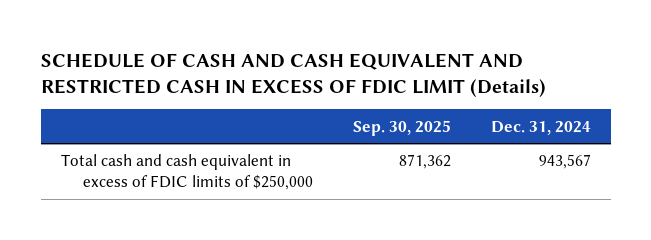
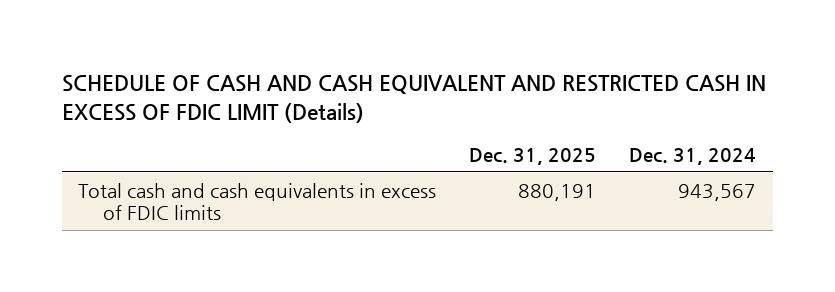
[352,119,451,136] Sep. 30, 2025 -> none
none -> [469,147,597,165] Dec. 31, 2025
[60,154,313,191] Total cash and cash equivalent in excess of FDIC limits of $250,000 -> [78,182,437,221] Total cash and cash equivalents in excess of FDIC limits

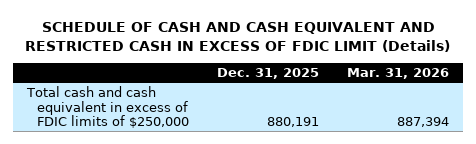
[629,147,757,165] Dec. 31, 2024 -> none
none -> [346,68,449,80] Mar. 31, 2026
[78,182,437,221] Total cash and cash equivalents in excess of FDIC limits -> [25,85,190,129] Total cash and cash equivalent in excess of FDIC limits of $250,000

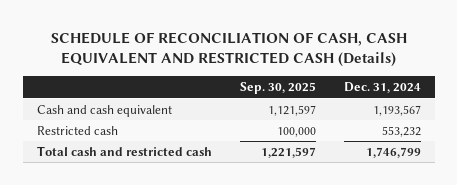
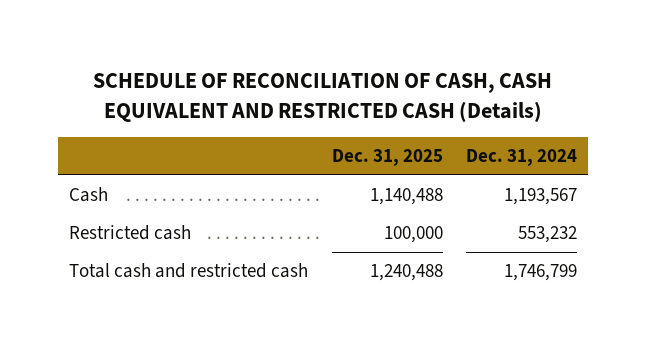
[239,82,316,95] Sep. 30, 2025 -> none
none -> [331,149,443,167] Dec. 31, 2025
[36,104,172,117] Cash and cash equivalent -> [69,187,109,203] Cash

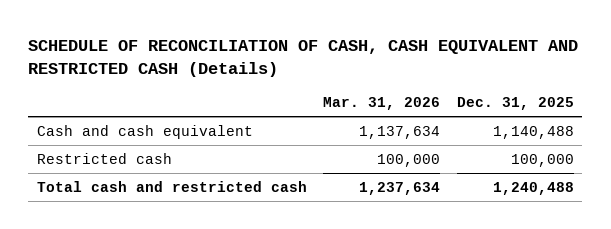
[465,149,577,167] Dec. 31, 2024 -> none
none -> [323,96,441,110] Mar. 31, 2026
[69,187,109,203] Cash -> [36,124,253,139] Cash and cash equivalent

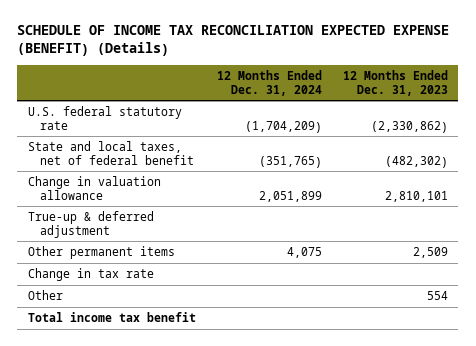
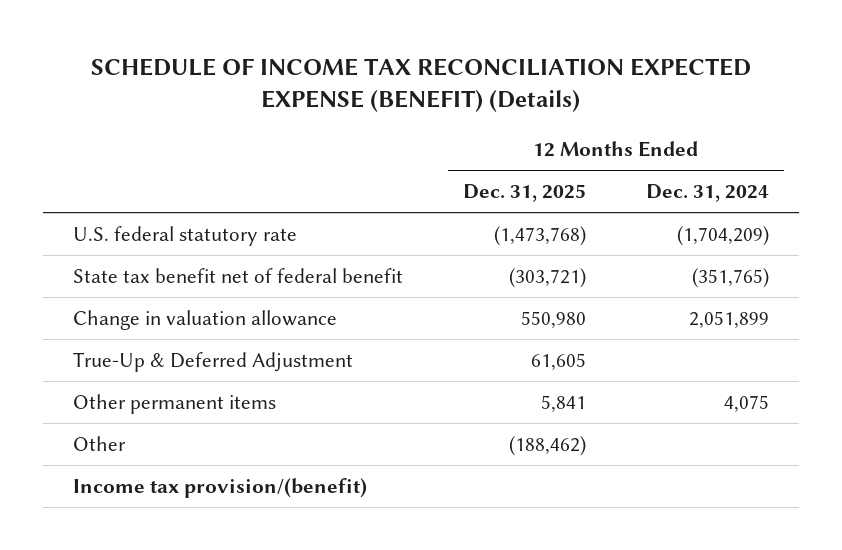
[342,69,448,96] 12 Months Ended Dec. 31, 2023 -> none
none -> [462,184,586,203] Dec. 31, 2025
[27,140,194,165] State and local taxes, net of federal benefit -> [72,267,403,283] State tax benefit net of federal benefit
[27,210,154,238] True-up & deferred adjustment -> [72,351,353,372] True-Up & Deferred Adjustment
[27,267,154,281] Change in tax rate -> none
[27,311,196,322] Total income tax benefit -> [72,477,367,498] Income tax provision/(benefit)

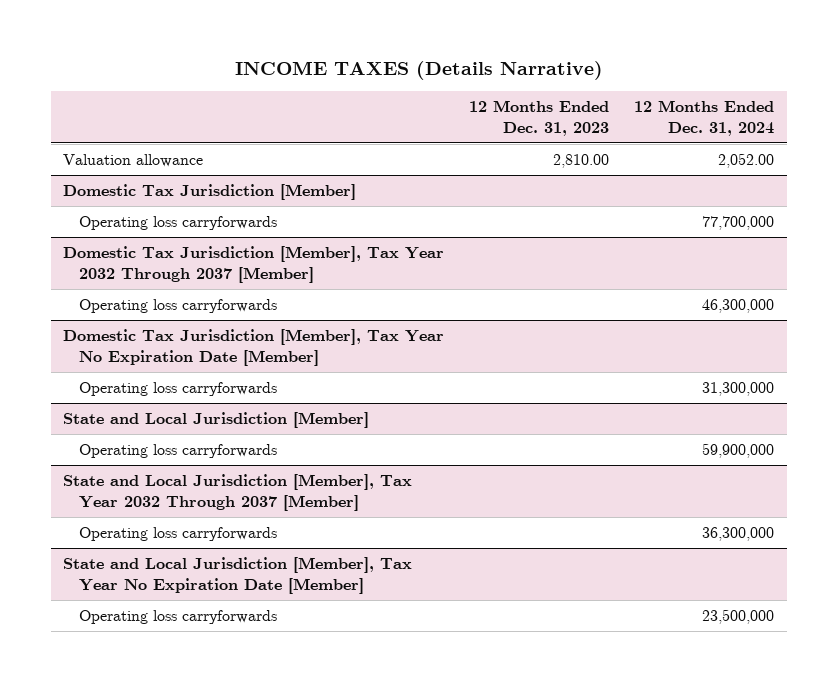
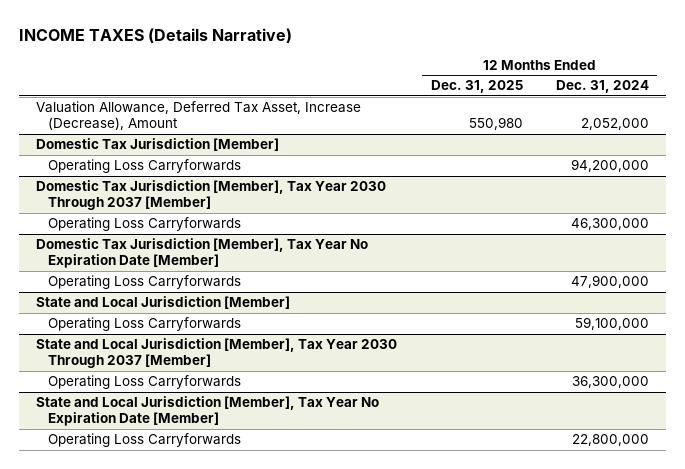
[469,100,610,136] 12 Months Ended Dec. 31, 2023 -> none
none -> [430,80,523,94] Dec. 31, 2025
[63,154,204,168] Valuation allowance -> [36,101,362,131] Valuation Allowance, Deferred Tax Asset, Increase (Decrease), Amount
[718,153,775,169] 2,052.00 -> [580,118,649,131] 2,052,000
[78,216,277,231] Operating loss carryforwards -> [48,159,242,174] Operating Loss Carryforwards
[702,216,775,231] 77,700,000 -> [570,159,649,173] 94,200,000
[63,246,445,283] Domestic Tax Jurisdiction [Member], Tax Year 2032 Through 2037 [Member] -> [36,180,387,211] Domestic Tax Jurisdiction [Member], Tax Year 2030 Through 2037 [Member]
[78,299,277,314] Operating loss carryforwards -> [48,217,242,232] Operating Loss Carryforwards
[78,382,277,397] Operating loss carryforwards -> [48,275,242,290] Operating Loss Carryforwards
[702,382,775,397] 31,300,000 -> [570,275,649,289] 47,900,000
[78,444,277,459] Operating loss carryforwards -> [48,317,242,332] Operating Loss Carryforwards
[702,443,775,459] 59,900,000 -> [574,317,649,331] 59,100,000
[63,474,413,511] State and Local Jurisdiction [Member], Tax Year 2032 Through 2037 [Member] -> [36,338,398,369] State and Local Jurisdiction [Member], Tax Year 2030 Through 2037 [Member]
[78,527,277,542] Operating loss carryforwards -> [48,375,242,390] Operating Loss Carryforwards
[78,610,277,625] Operating loss carryforwards -> [48,433,242,448] Operating Loss Carryforwards
[702,609,775,625] 23,500,000 -> [571,434,649,447] 22,800,000

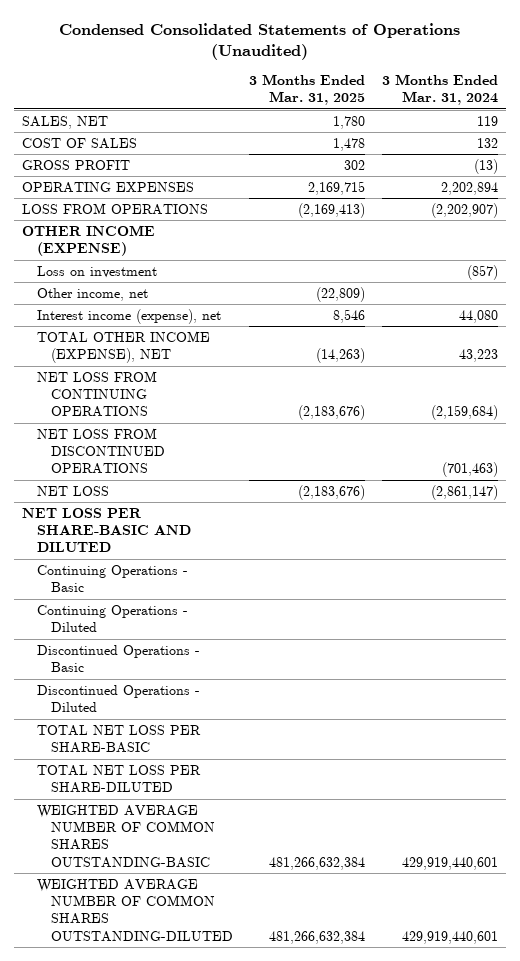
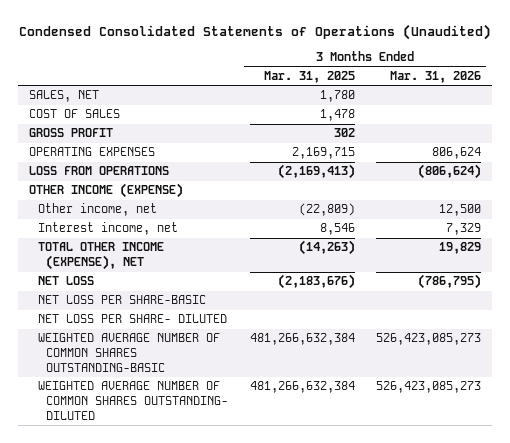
[381,73,498,106] 3 Months Ended Mar. 31, 2024 -> none
none -> [389,70,481,83] Mar. 31, 2026
[36,265,157,278] Loss on investment -> none
[36,308,221,324] Interest income (expense), net -> [37,222,178,236] Interest income, net
[36,370,157,418] NET LOSS FROM CONTINUING OPERATIONS -> none
[36,427,166,475] NET LOSS FROM DISCONTINUED OPERATIONS -> none
[22,507,191,553] NET LOSS PER SHARE-BASIC AND DILUTED -> none
[36,564,188,593] Continuing Operations - Basic -> none
[36,604,188,633] Continuing Operations - Diluted -> none
[36,644,200,673] Discontinued Operations - Basic -> none
[36,684,200,713] Discontinued Operations - Diluted -> none
[36,724,201,754] TOTAL NET LOSS PER SHARE-BASIC -> [37,295,206,305] NET LOSS PER SHARE-BASIC
[36,764,201,794] TOTAL NET LOSS PER SHARE-DILUTED -> [37,314,227,324] NET LOSS PER SHARE- DILUTED
[36,878,234,942] WEIGHTED AVERAGE NUMBER OF COMMON SHARES OUTSTANDING-DILUTED -> [37,381,229,421] WEIGHTED AVERAGE NUMBER OF COMMON SHARES OUTSTANDING- DILUTED

